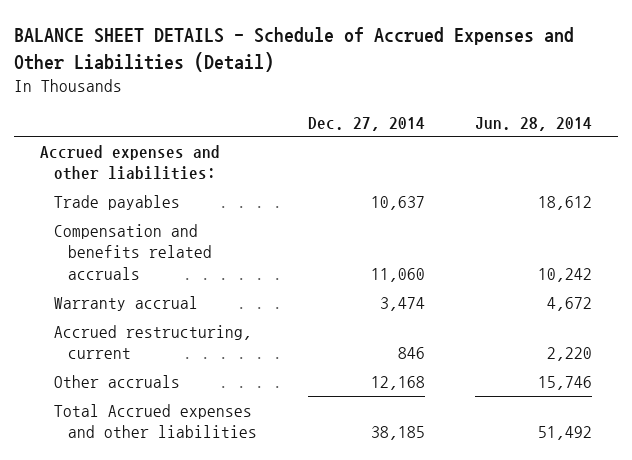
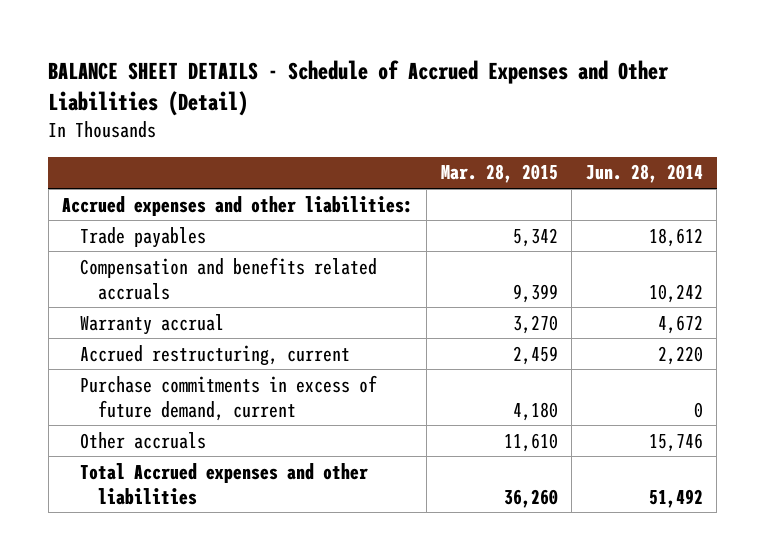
[307,116,425,131] Dec. 27, 2014 -> none
none -> [440,164,558,184] Mar. 28, 2015
none -> [79,374,377,421] Purchase commitments in excess of future demand, current

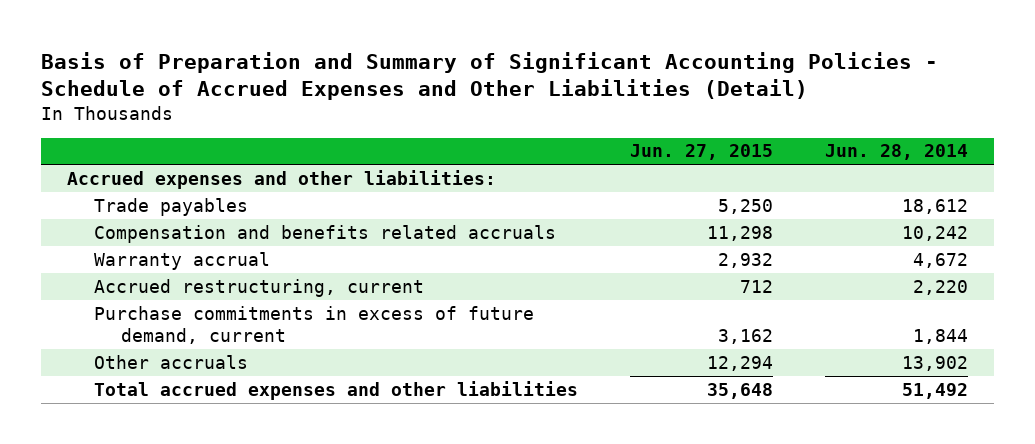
[48,60,670,116] BALANCE SHEET DETAILS - Schedule of Accrued Expenses and Other Liabilities (Detail) -> [41,51,939,101] Basis of Preparation and Summary of Significant Accounting Policies - Schedule of Accrued Expenses and Other Liabilities (Detail)
[440,164,558,184] Mar. 28, 2015 -> none
none -> [629,144,773,161] Jun. 27, 2015
[693,401,703,418] 0 -> [912,329,968,345] 1,844
[648,432,703,452] 15,746 -> [901,355,968,371] 13,902
[79,462,368,505] Total Accrued expenses and other liabilities -> [94,380,579,400] Total accrued expenses and other liabilities

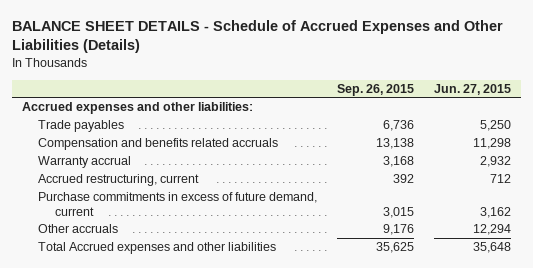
[41,51,939,101] Basis of Preparation and Summary of Significant Accounting Policies - Schedule of Accrued Expenses and Other Liabilities (Detail) -> [11,20,503,54] BALANCE SHEET DETAILS - Schedule of Accrued Expenses and Other Liabilities (Details)
[824,144,968,161] Jun. 28, 2014 -> none
none -> [337,83,415,96] Sep. 26, 2015
[94,380,579,400] Total accrued expenses and other liabilities -> [38,242,277,255] Total Accrued expenses and other liabilities

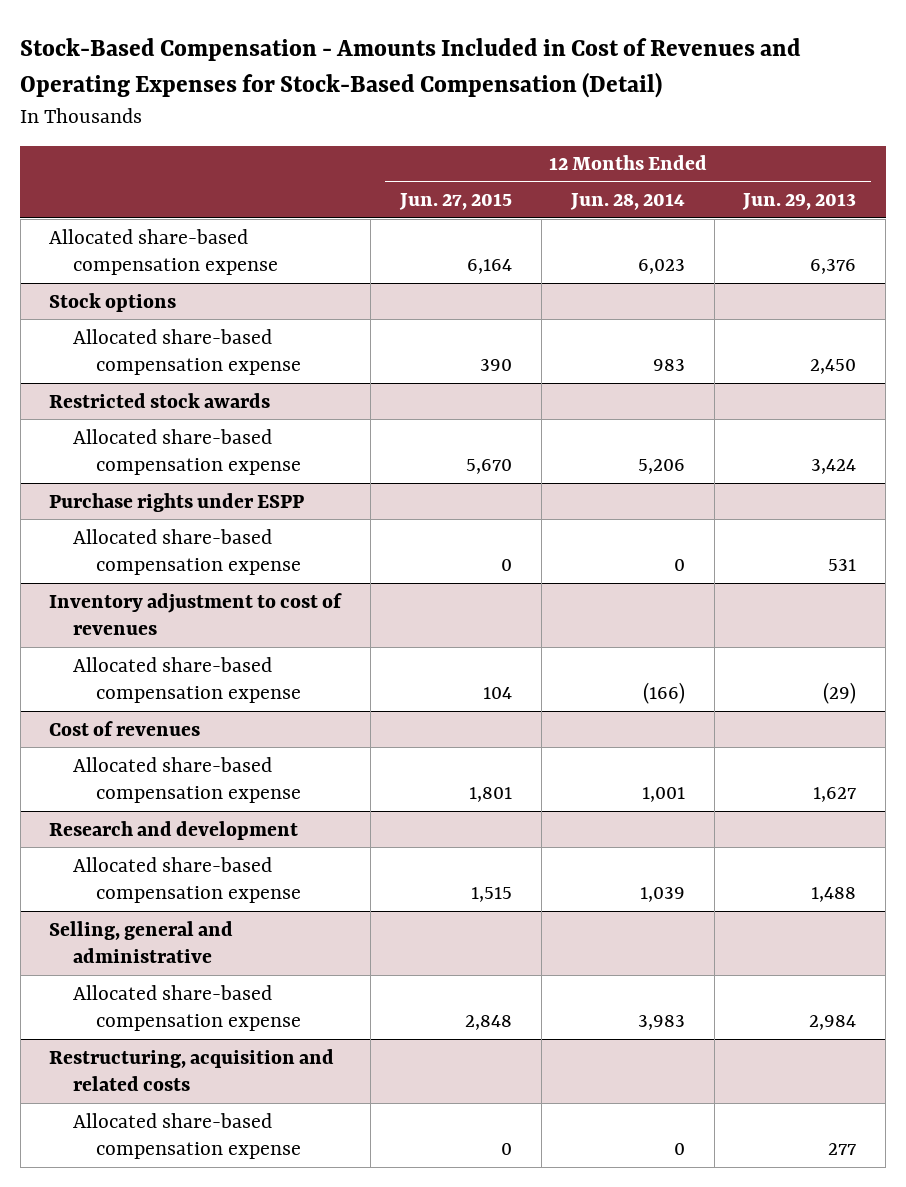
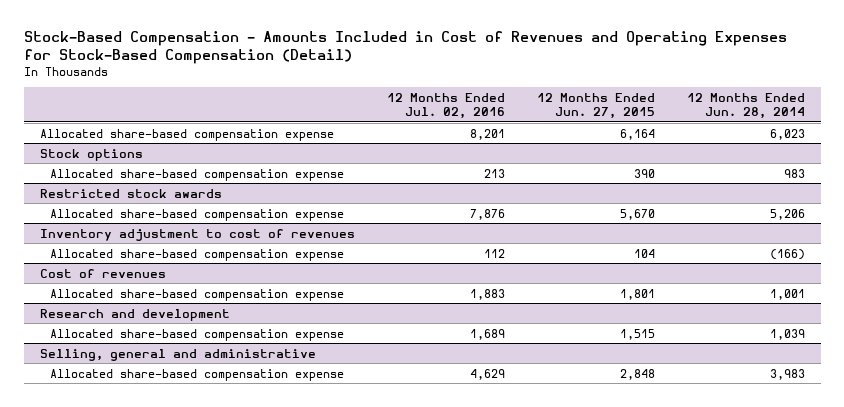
[742,193,857,211] Jun. 29, 2013 -> none
none -> [386,92,505,120] 12 Months Ended Jul. 02, 2016
[49,492,305,512] Purchase rights under ESPP -> none
[72,528,302,576] Allocated share-based compensation expense -> none
[49,1048,335,1092] Restructuring, acquisition and related costs -> none
[72,1112,302,1160] Allocated share-based compensation expense -> none

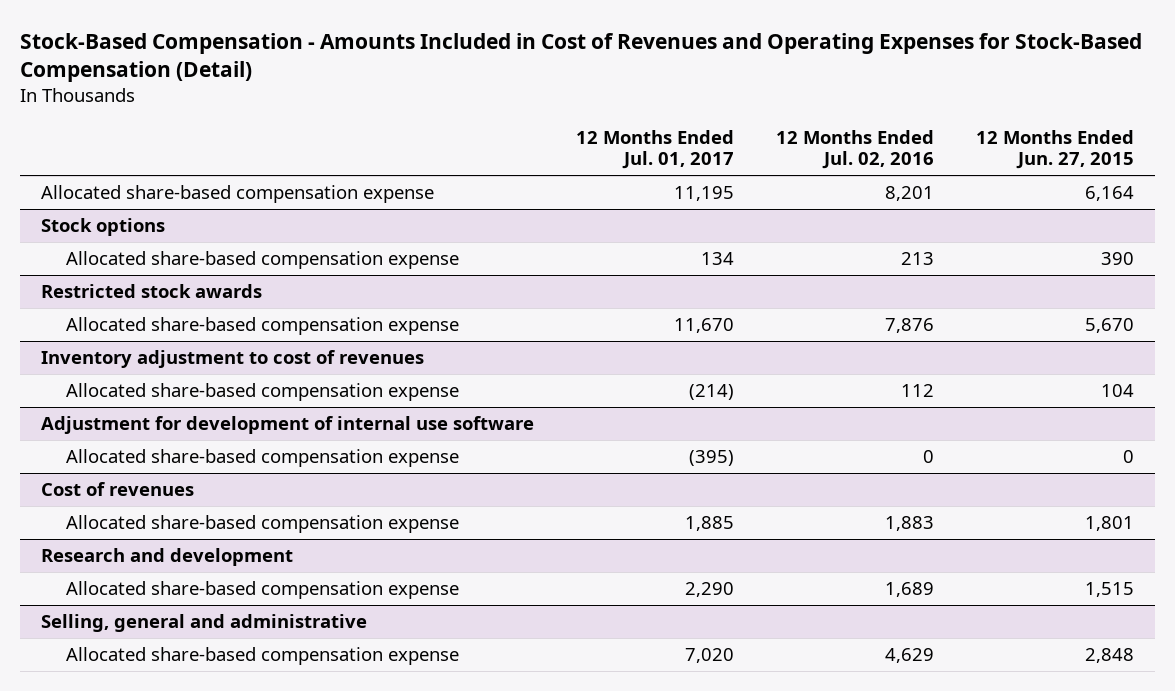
[686,92,805,120] 12 Months Ended Jun. 28, 2014 -> none
none -> [575,129,734,170] 12 Months Ended Jul. 01, 2017
none -> [40,416,534,435] Adjustment for development of internal use software
none -> [65,449,459,468] Allocated share-based compensation expense

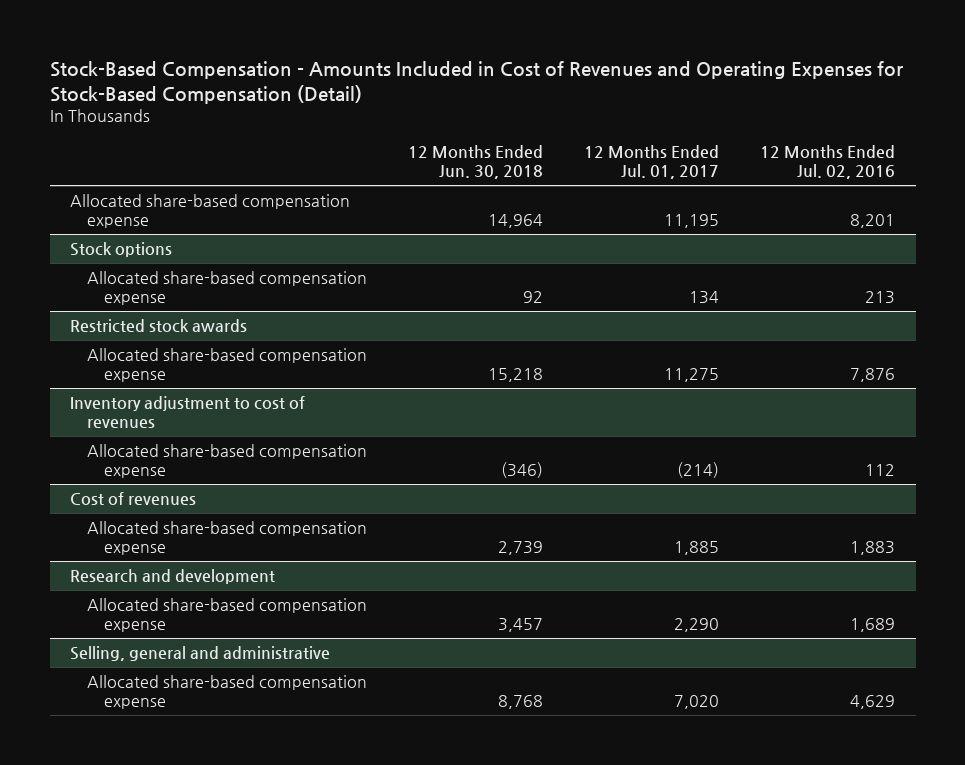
[975,129,1134,170] 12 Months Ended Jun. 27, 2015 -> none
none -> [408,145,544,180] 12 Months Ended Jun. 30, 2018
[673,318,734,334] 11,670 -> [664,367,720,382] 11,275
[40,416,534,435] Adjustment for development of internal use software -> none
[65,449,459,468] Allocated share-based compensation expense -> none

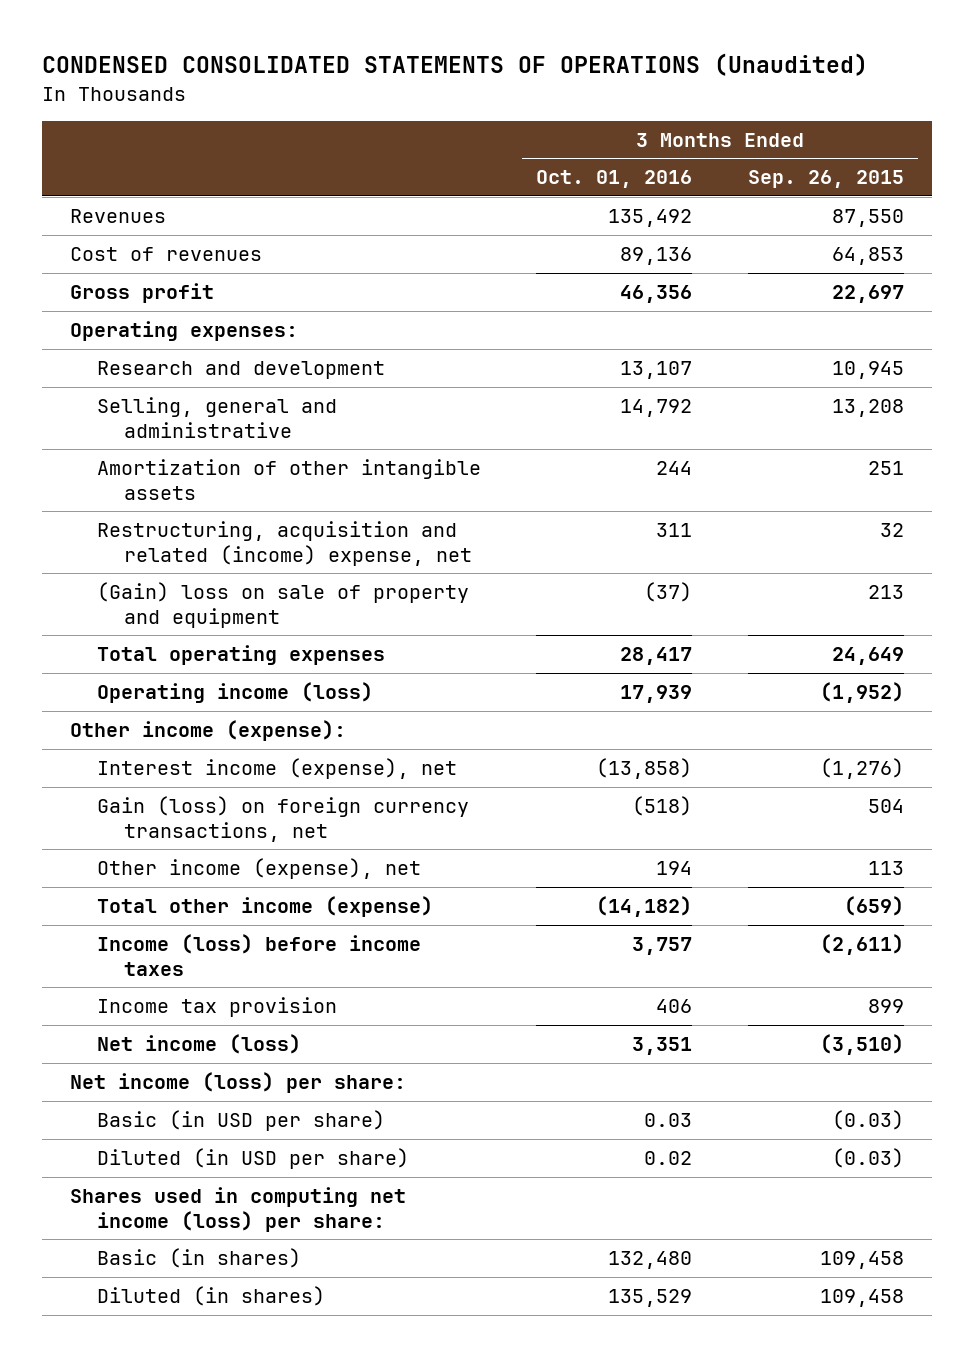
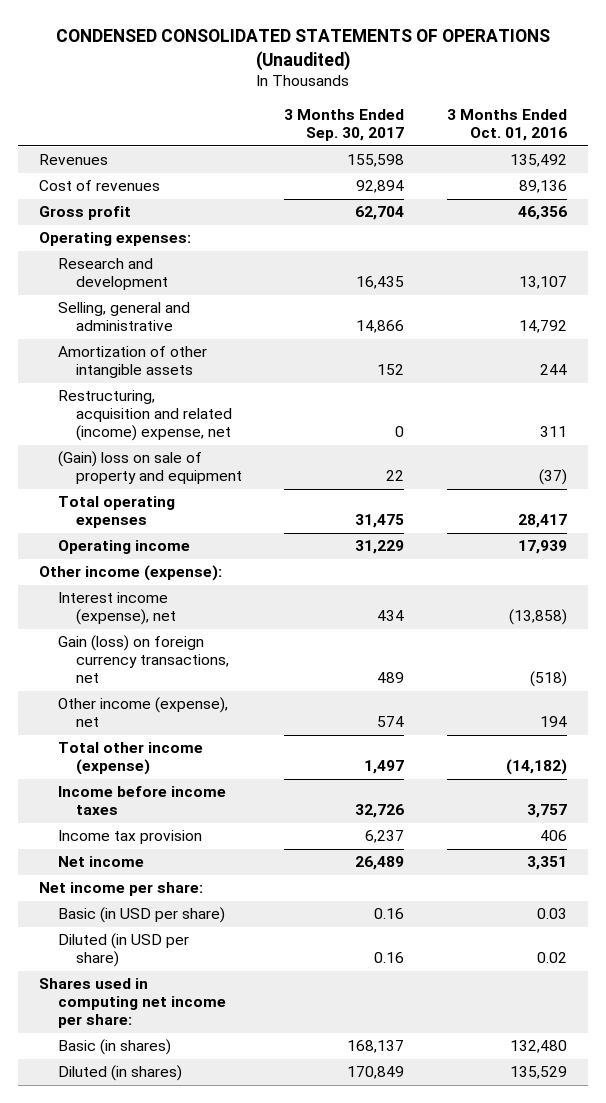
[747,170,904,189] Sep. 26, 2015 -> none
none -> [284,108,405,142] 3 Months Ended Sep. 30, 2017
[96,682,373,704] Operating income (loss) -> [57,540,190,555] Operating income
[96,934,421,976] Income (loss) before income taxes -> [57,786,226,816] Income before income taxes
[96,1034,301,1055] Net income (loss) -> [57,856,144,868] Net income
[69,1072,406,1094] Net income (loss) per share: -> [39,882,204,897] Net income per share:
[69,1187,406,1232] Shares used in computing net income (loss) per share: -> [39,978,226,1029] Shares used in computing net income per share:

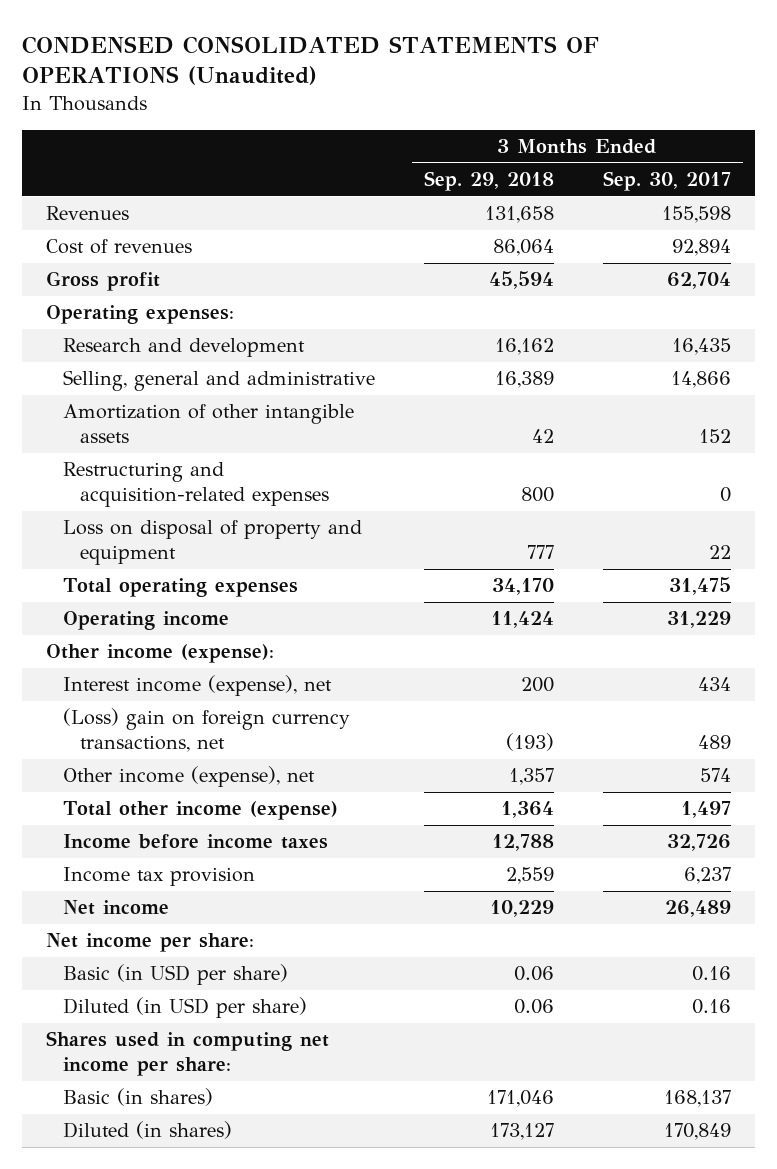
[446,108,567,142] 3 Months Ended Oct. 01, 2016 -> none
none -> [423,171,554,192] Sep. 29, 2018
[57,390,232,442] Restructuring, acquisition and related (income) expense, net -> [63,462,329,508] Restructuring and acquisition-related expenses
[57,451,242,485] (Gain) loss on sale of property and equipment -> [63,520,363,566] Loss on disposal of property and equipment
[57,635,229,684] Gain (loss) on foreign currency transactions, net -> [63,708,351,753] (Loss) gain on foreign currency transactions, net

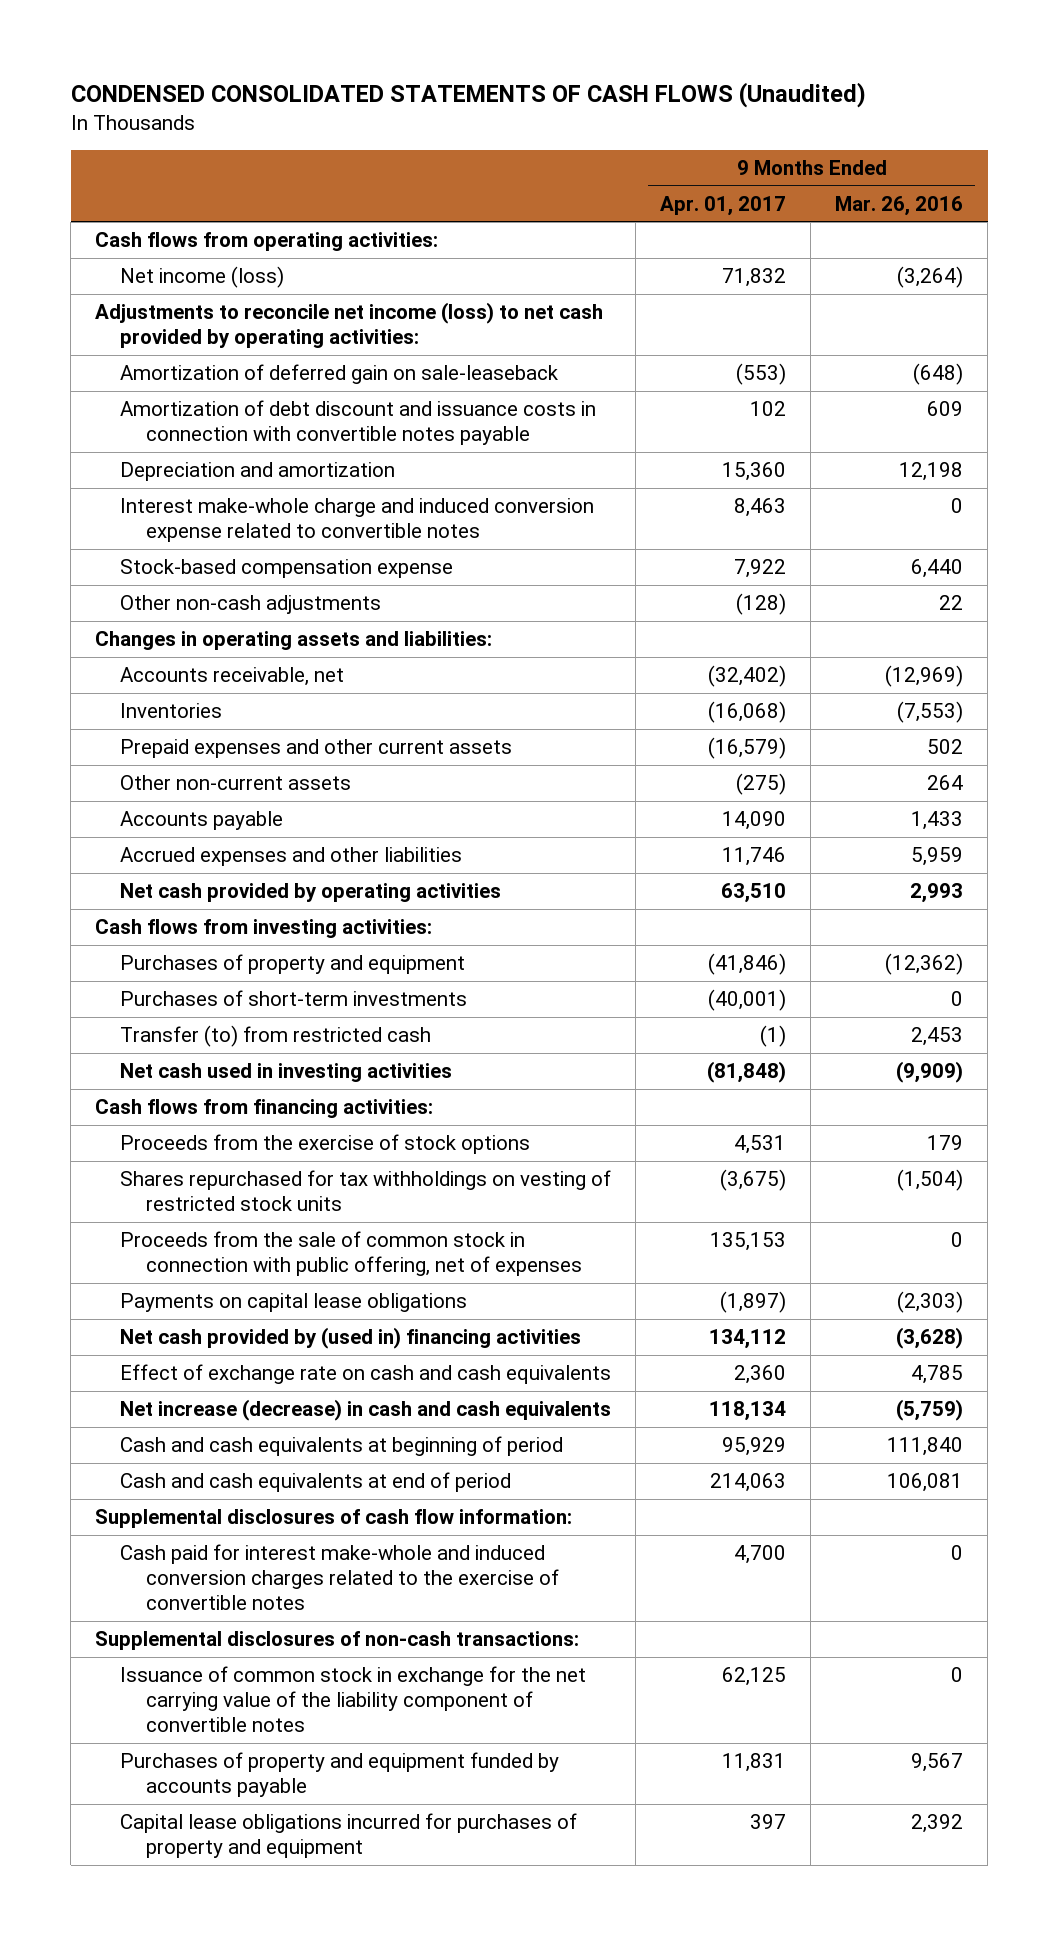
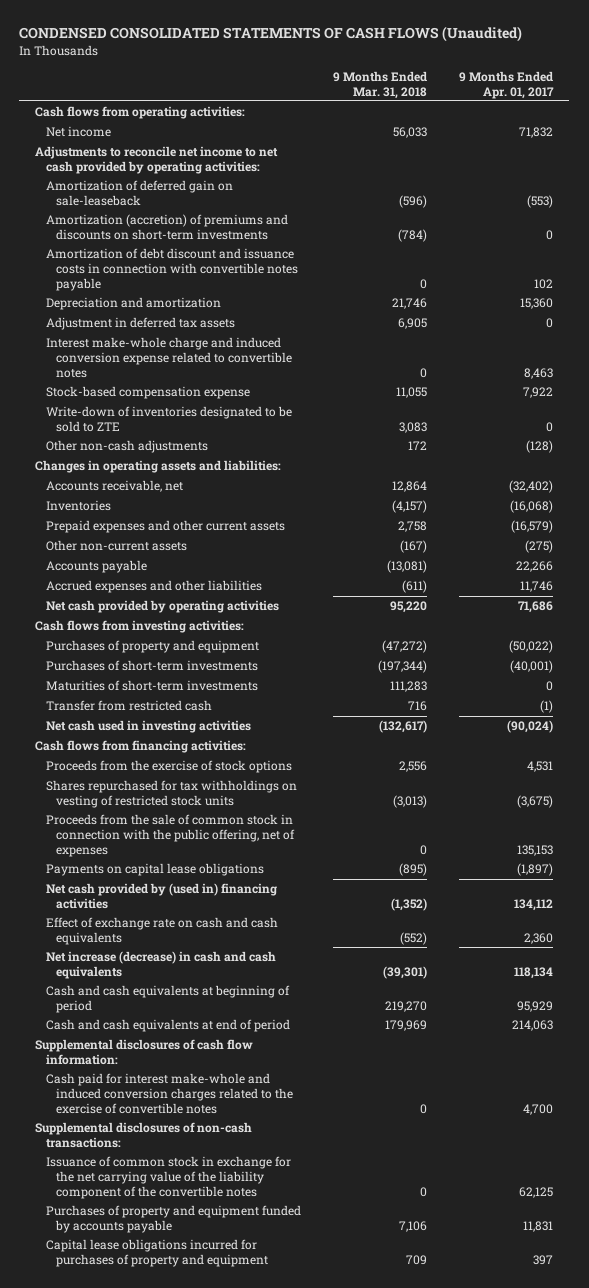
[835,195,964,216] Mar. 26, 2016 -> none
none -> [332,70,427,99] 9 Months Ended Mar. 31, 2018
[120,266,285,289] Net income (loss) -> [45,126,111,138] Net income
[95,302,604,349] Adjustments to reconcile net income (loss) to net cash provided by operating activities: -> [35,146,279,174] Adjustments to reconcile net income to net cash provided by operating activities:
none -> [45,214,288,240] Amortization (accretion) of premiums and discounts on short-term investments
none -> [45,317,235,331] Adjustment in deferred tax assets
none -> [45,406,292,432] Write-down of inventories designated to be sold to ZTE
[722,811,787,831] 14,090 -> [516,561,554,573] 22,266
[721,883,787,904] 63,510 -> [518,601,554,614] 71,686
[708,953,787,976] (41,846) -> [509,640,554,654] (50,022)
none -> [45,680,258,692] Maturities of short-term investments
[120,1025,432,1048] Transfer (to) from restricted cash -> [45,700,212,712] Transfer from restricted cash
[707,1061,787,1084] (81,848) -> [507,720,554,734] (90,024)
[120,1231,582,1277] Proceeds from the sale of common stock in connection with public offering, net of expenses -> [45,814,295,857] Proceeds from the sale of common stock in connection with the public offering, net of expenses
[120,1666,587,1733] Issuance of common stock in exchange for the net carrying value of the liability component of convertible notes -> [45,1156,291,1199] Issuance of common stock in exchange for the net carrying value of the liability component of the convertible notes

